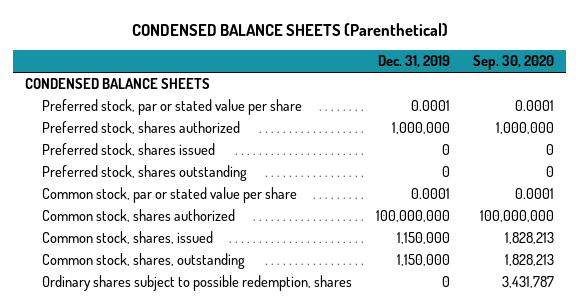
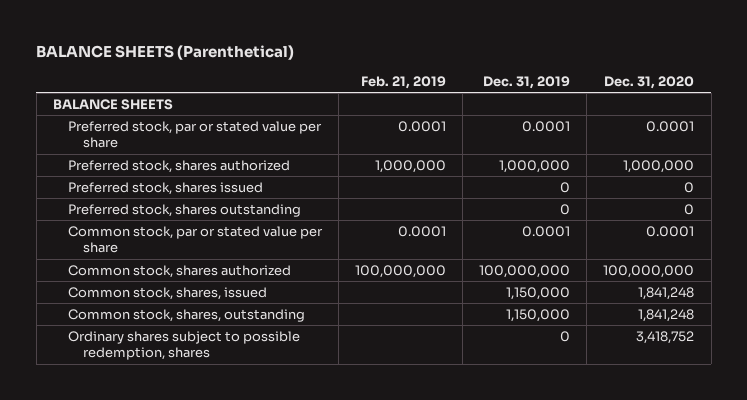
[131,22,448,36] CONDENSED BALANCE SHEETS (Parenthetical) -> [36,44,295,60] BALANCE SHEETS (Parenthetical)
[473,55,555,71] Sep. 30, 2020 -> none
none -> [361,75,447,89] Feb. 21, 2019
none -> [604,75,695,89] Dec. 31, 2020
[25,78,211,90] CONDENSED BALANCE SHEETS -> [53,98,174,110] BALANCE SHEETS

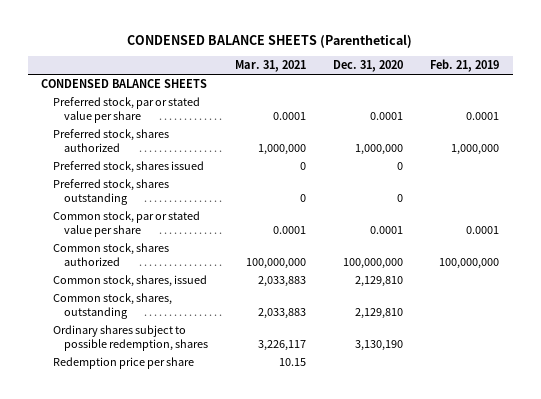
[36,44,295,60] BALANCE SHEETS (Parenthetical) -> [127,33,413,48] CONDENSED BALANCE SHEETS (Parenthetical)
[483,75,571,89] Dec. 31, 2019 -> none
none -> [235,60,307,73] Mar. 31, 2021
[53,98,174,110] BALANCE SHEETS -> [41,79,208,89] CONDENSED BALANCE SHEETS
[638,286,695,300] 1,841,248 -> [355,276,404,288] 2,129,810
[638,308,695,322] 1,841,248 -> [355,307,404,319] 2,129,810
[636,330,695,344] 3,418,752 -> [355,339,404,351] 3,130,190
none -> [52,357,194,370] Redemption price per share

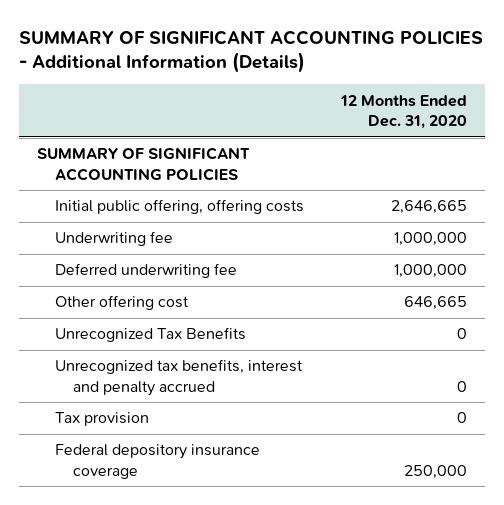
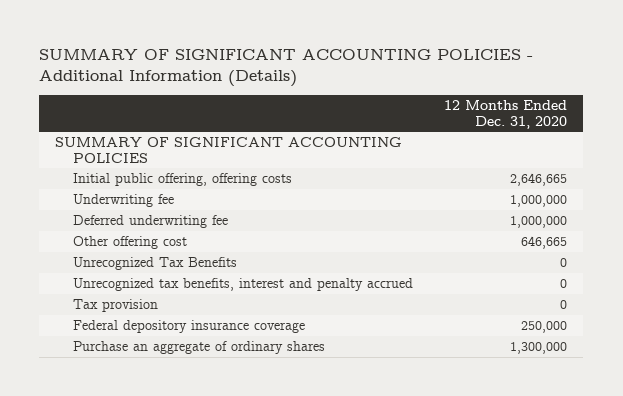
none -> [72,340,325,354] Purchase an aggregate of ordinary shares

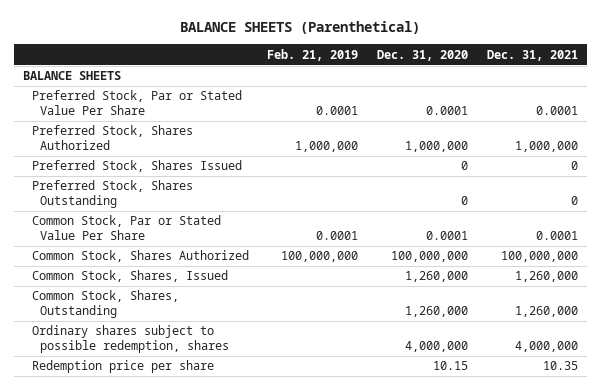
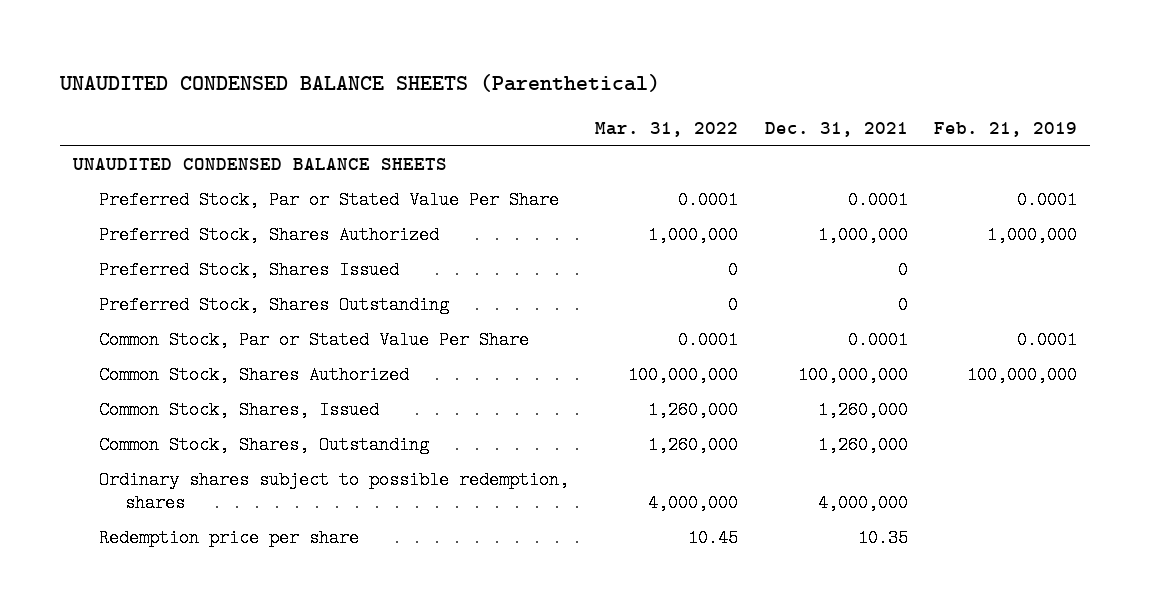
[180,21,421,35] BALANCE SHEETS (Parenthetical) -> [58,74,660,93] UNAUDITED CONDENSED BALANCE SHEETS (Parenthetical)
[377,49,469,61] Dec. 31, 2020 -> none
none -> [595,121,739,137] Mar. 31, 2022
[23,71,122,81] BALANCE SHEETS -> [71,157,447,170] UNAUDITED CONDENSED BALANCE SHEETS

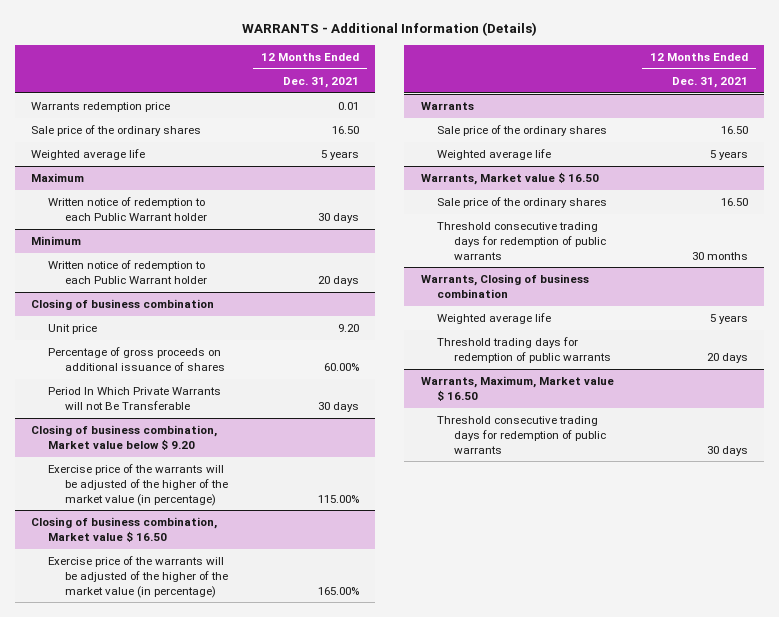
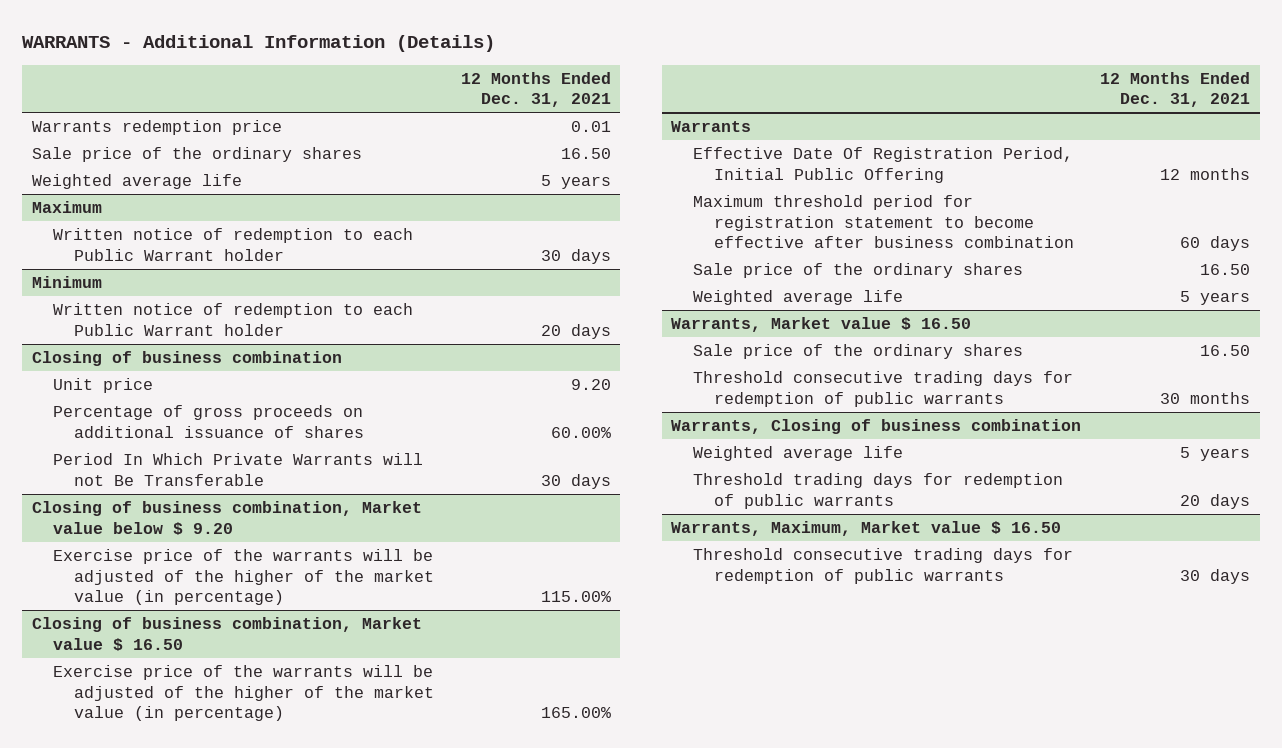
none -> [692,146,1073,183] Effective Date Of Registration Period, Initial Public Offering
none -> [692,194,1075,249] Maximum threshold period for registration statement to become effective after business combination

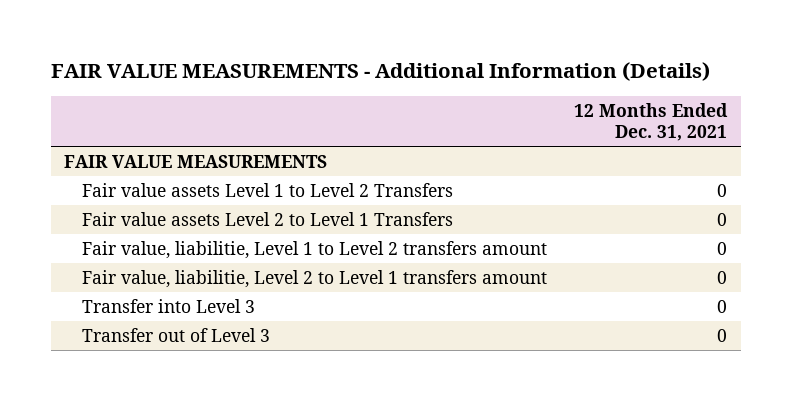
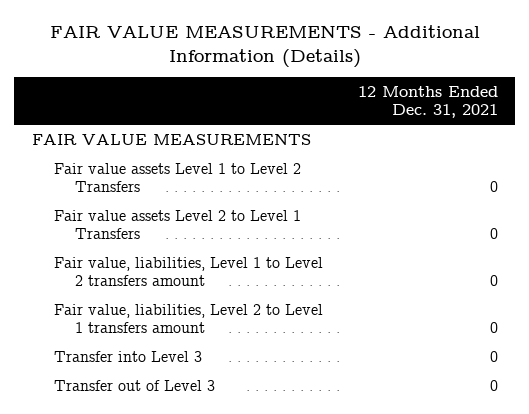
[82,240,548,259] Fair value, liabilitie, Level 1 to Level 2 transfers amount -> [53,256,323,286] Fair value, liabilities, Level 1 to Level 2 transfers amount
[82,269,548,288] Fair value, liabilitie, Level 2 to Level 1 transfers amount -> [53,303,323,333] Fair value, liabilities, Level 2 to Level 1 transfers amount

